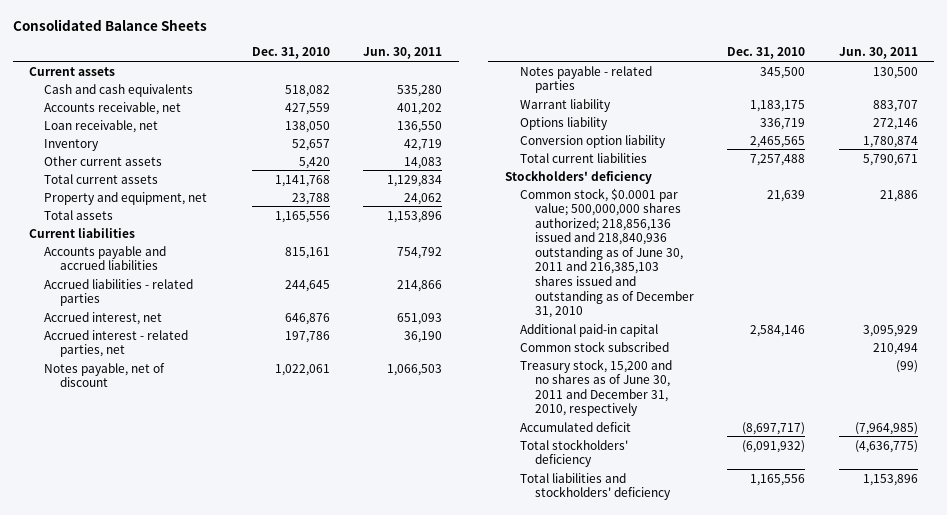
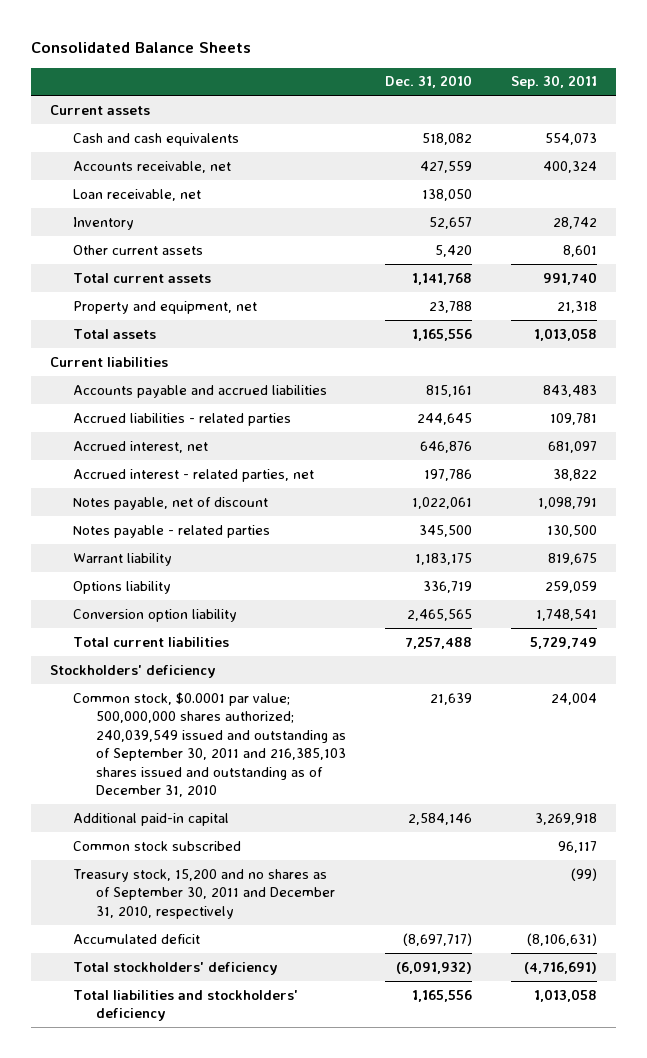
[363,47,443,60] Jun. 30, 2011 -> none
none -> [510,75,597,90] Sep. 30, 2011
[520,187,695,319] Common stock, $0.0001 par value; 500,000,000 shares authorized; 218,856,136 issued and 218,840,936 outstanding as of June 30, 2011 and 216,385,103 shares issued and outstanding as of December 31, 2010 -> [73,691,347,797] Common stock, $0.0001 par value; 500,000,000 shares authorized; 240,039,549 issued and outstanding as of September 30, 2011 and 216,385,103 shares issued and outstanding as of December 31, 2010
[520,358,673,417] Treasury stock, 15,200 and no shares as of June 30, 2011 and December 31, 2010, respectively -> [73,868,336,919] Treasury stock, 15,200 and no shares as of September 30, 2011 and December 31, 2010, respectively

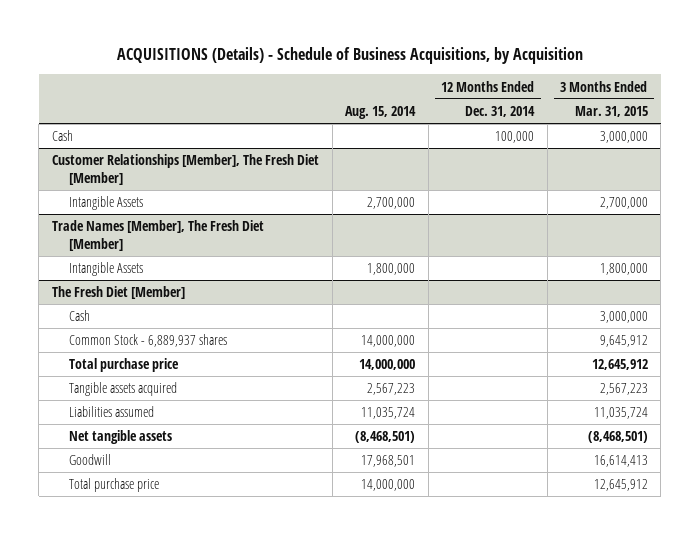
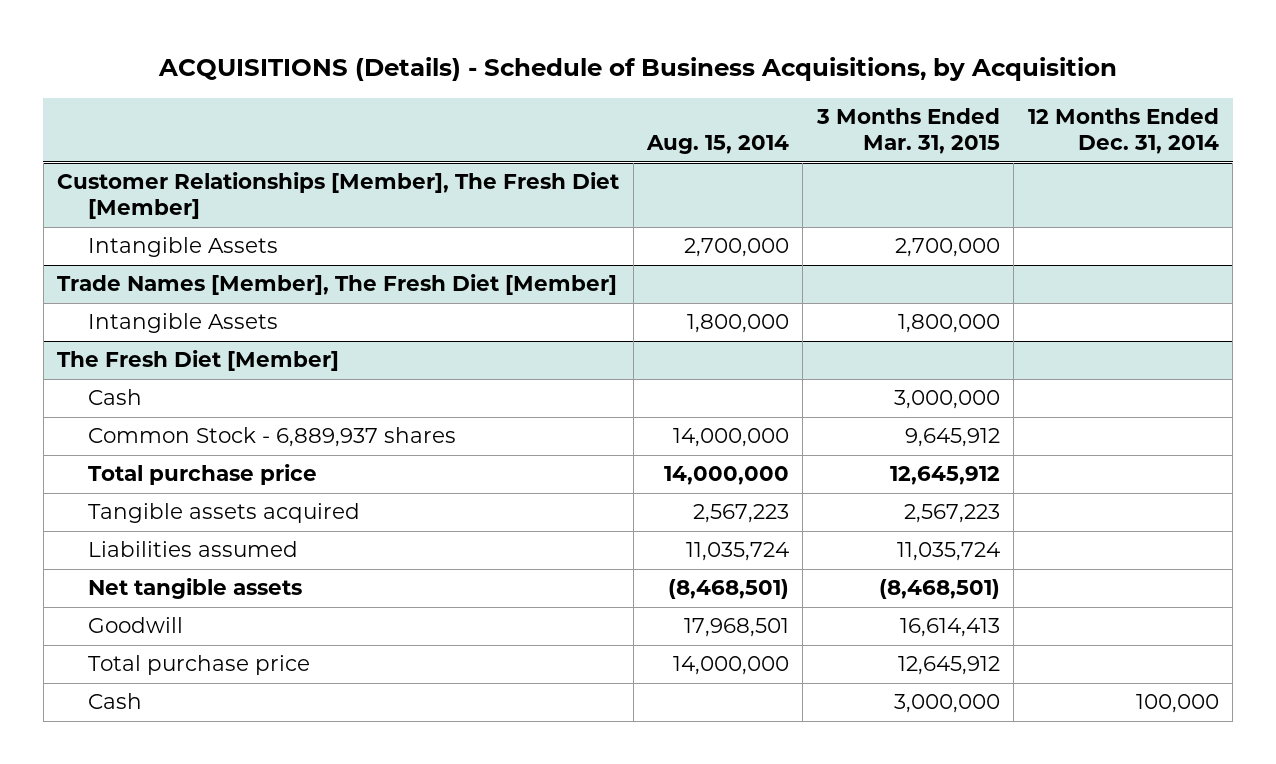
[51,130,73,142] Cash -> none
none -> [88,693,143,710] Cash

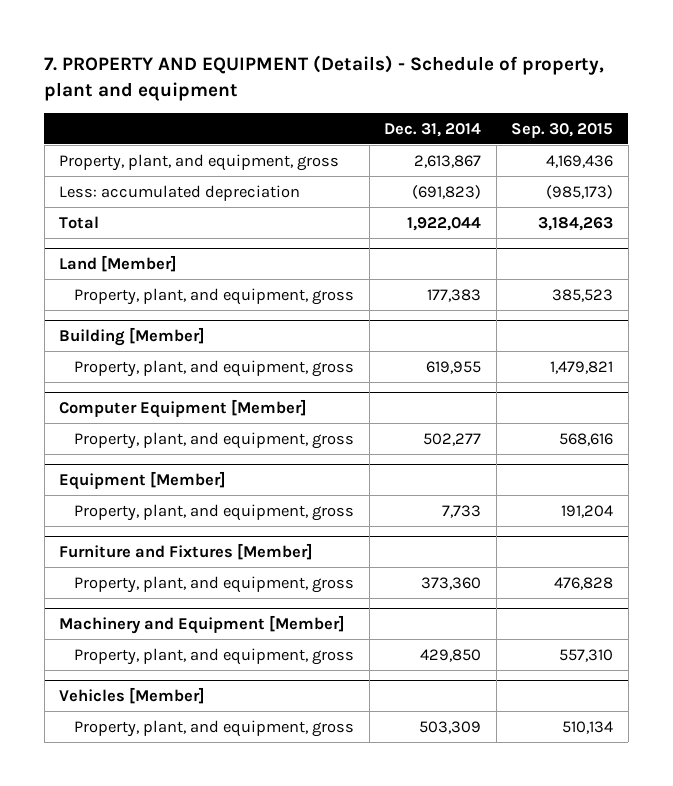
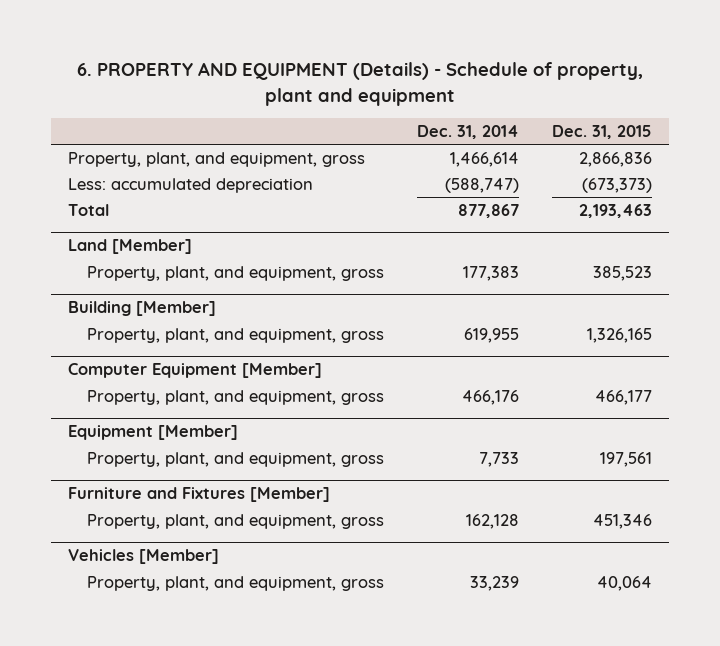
[44,55,605,102] 7. PROPERTY AND EQUIPMENT (Details) - Schedule of property, plant and equipment -> [76,62,643,106] 6. PROPERTY AND EQUIPMENT (Details) - Schedule of property, plant and equipment
[511,122,614,138] Sep. 30, 2015 -> none
none -> [552,124,653,139] Dec. 31, 2015
[414,154,482,168] 2,613,867 -> [450,151,520,167] 1,466,614
[412,184,482,199] (691,823) -> [445,177,520,193] (588,747)
[407,216,482,231] 1,922,044 -> [458,203,520,218] 877,867
[423,432,482,446] 502,277 -> [462,389,520,405] 466,176
[59,614,346,634] Machinery and Equipment [Member] -> none
[74,647,355,665] Property, plant, and equipment, gross -> none
[421,576,482,590] 373,360 -> [466,513,520,529] 162,128
[419,720,482,734] 503,309 -> [470,575,520,591] 33,239

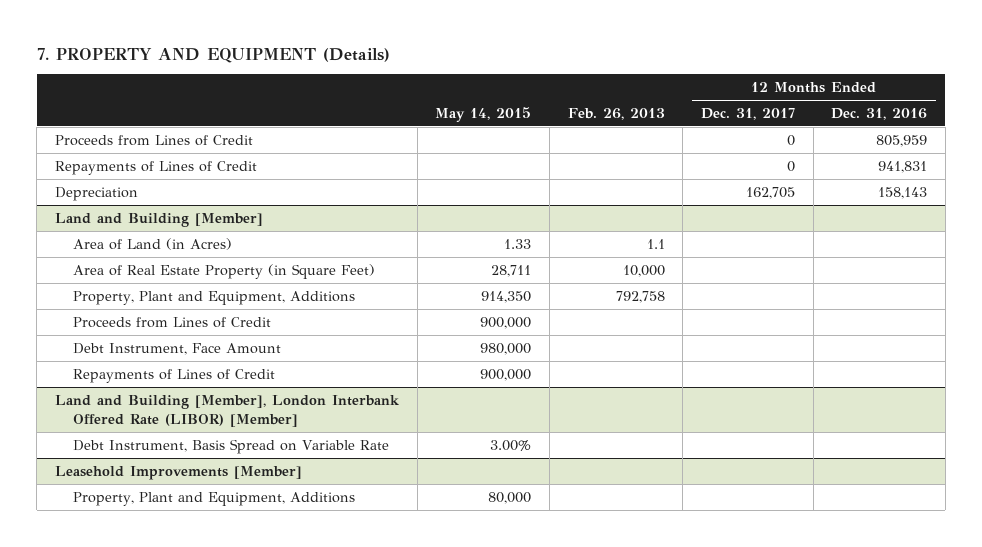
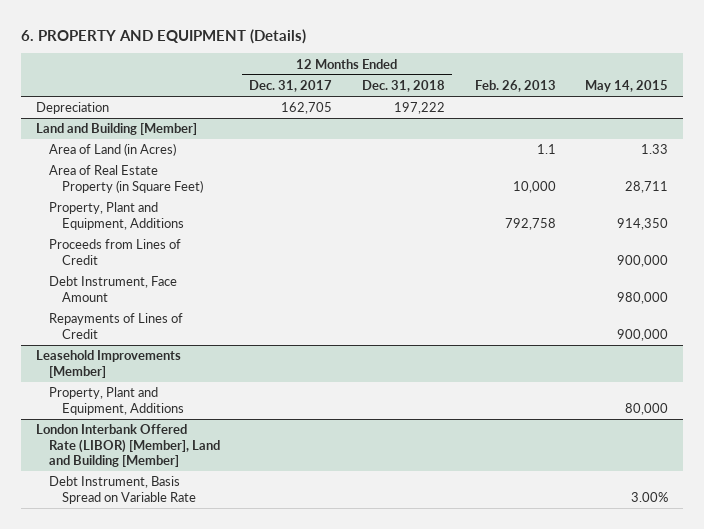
[36,47,390,63] 7. PROPERTY AND EQUIPMENT (Details) -> [21,28,307,44] 6. PROPERTY AND EQUIPMENT (Details)
[831,108,928,121] Dec. 31, 2016 -> none
none -> [361,80,445,93] Dec. 31, 2018
[55,134,254,146] Proceeds from Lines of Credit -> none
[55,160,258,175] Repayments of Lines of Credit -> none
[55,394,401,427] Land and Building [Member], London Interbank Offered Rate (LIBOR) [Member] -> none
[73,438,390,454] Debt Instrument, Basis Spread on Variable Rate -> none
none -> [35,424,220,467] London Interbank Offered Rate (LIBOR) [Member], Land and Building [Member]
none -> [48,476,196,504] Debt Instrument, Basis Spread on Variable Rate

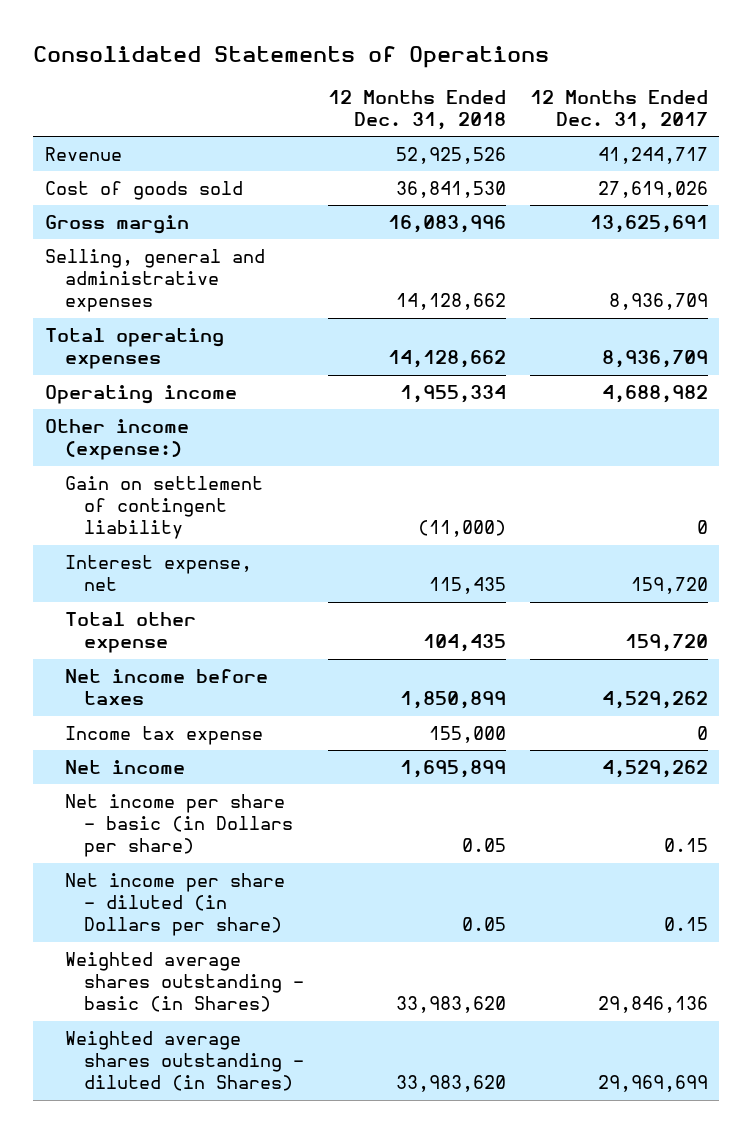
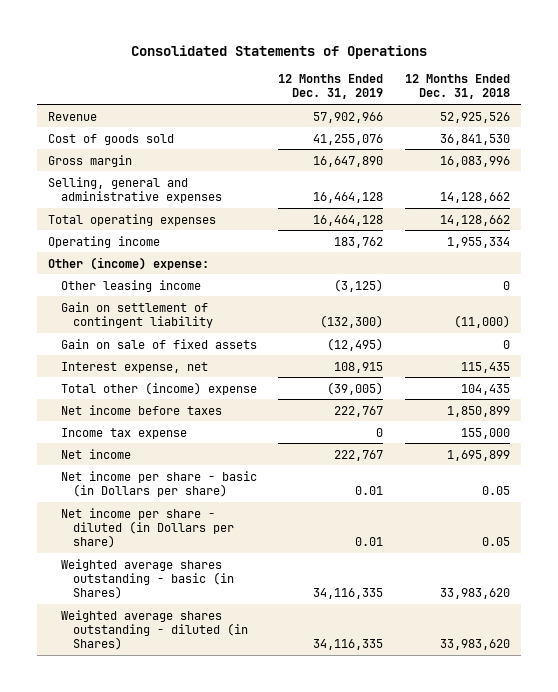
[529,90,708,131] 12 Months Ended Dec. 31, 2017 -> none
none -> [278,74,384,100] 12 Months Ended Dec. 31, 2019
[45,419,190,461] Other income (expense:) -> [48,256,210,270] Other (income) expense:
none -> [60,279,201,292] Other leasing income
none -> [60,338,257,349] Gain on sale of fixed assets
[64,612,196,654] Total other expense -> [60,381,257,395] Total other (income) expense

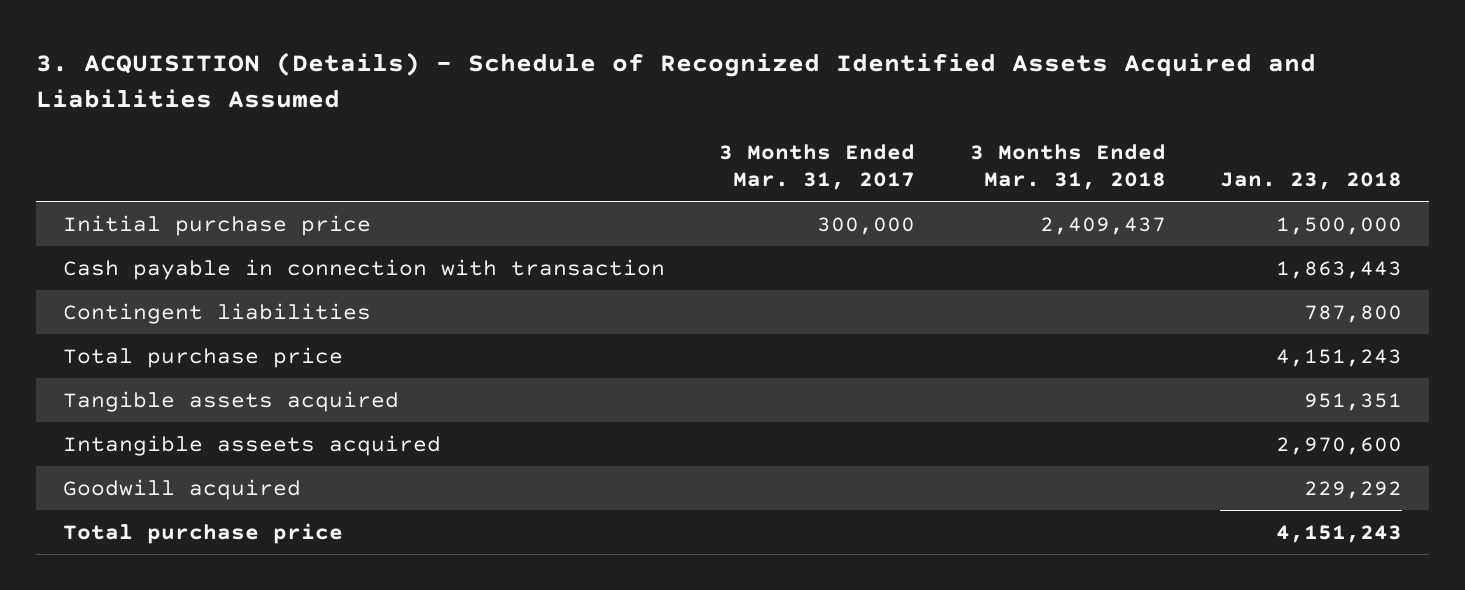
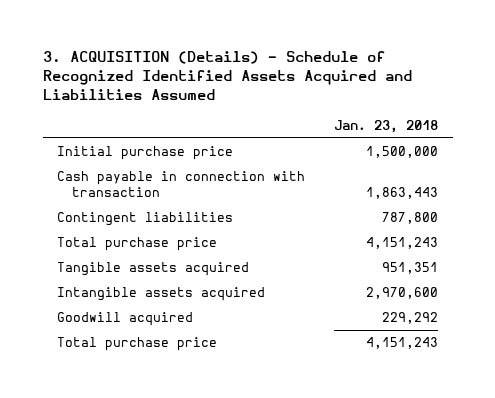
[719,143,916,190] 3 Months Ended Mar. 31, 2017 -> none
[969,143,1166,190] 3 Months Ended Mar. 31, 2018 -> none
[62,434,441,456] Intangible asseets acquired -> [57,287,266,302] Intangible assets acquired

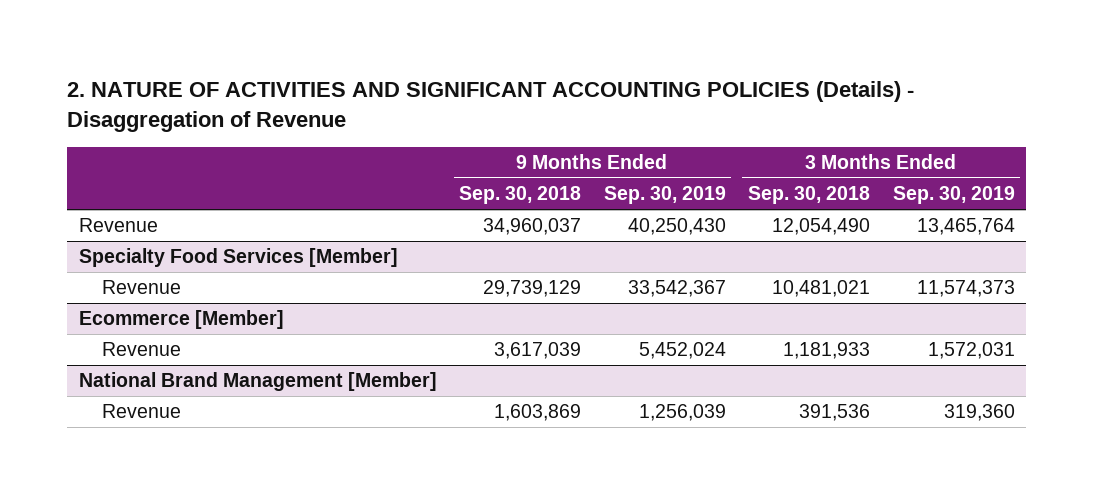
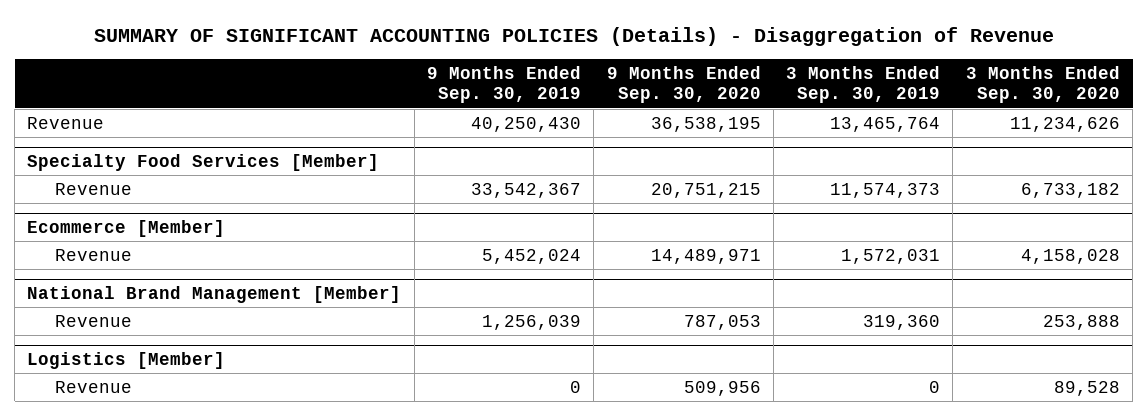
[67,81,915,133] 2. NATURE OF ACTIVITIES AND SIGNIFICANT ACCOUNTING POLICIES (Details) - Disaggregation of Revenue -> [93,26,1054,46] SUMMARY OF SIGNIFICANT ACCOUNTING POLICIES (Details) - Disaggregation of Revenue
[459,186,582,205] Sep. 30, 2018 -> none
[748,186,871,205] Sep. 30, 2018 -> none
none -> [606,65,761,104] 9 Months Ended Sep. 30, 2020
none -> [965,65,1120,104] 3 Months Ended Sep. 30, 2020
none -> [27,352,226,370] Logistics [Member]
none -> [54,380,132,393] Revenue

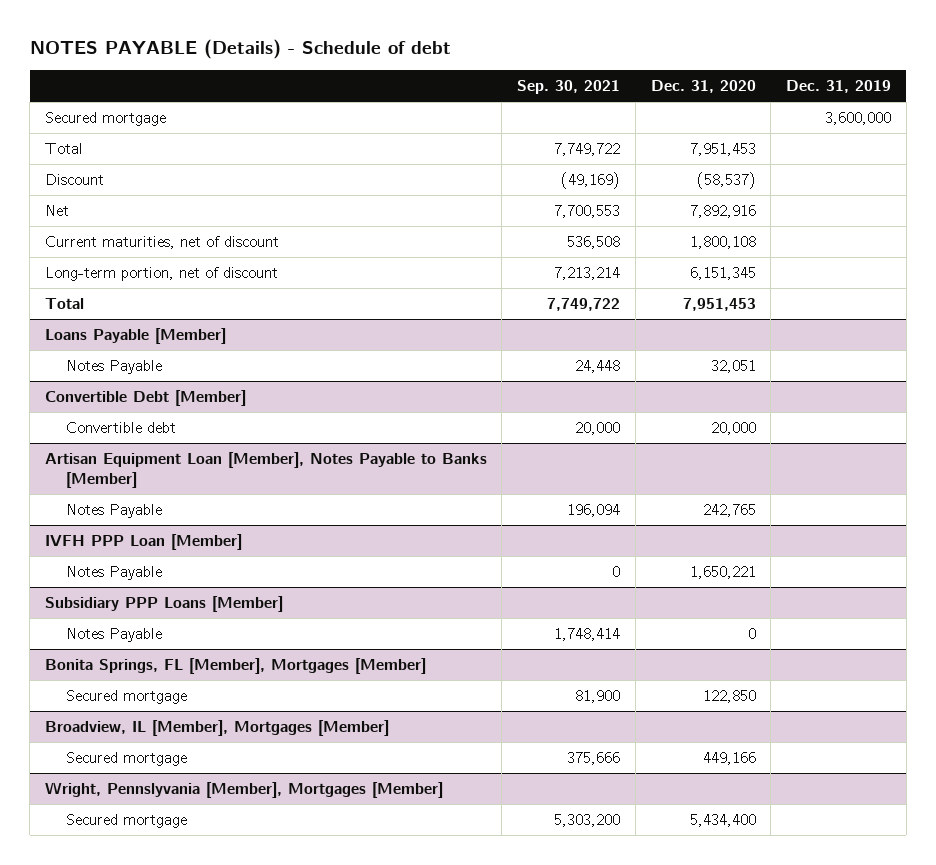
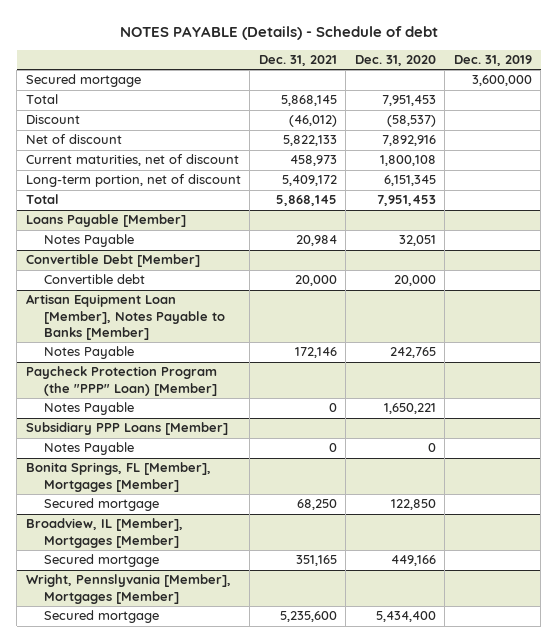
[517,80,621,95] Sep. 30, 2021 -> none
none -> [258,54,337,66] Dec. 31, 2021
[44,204,69,216] Net -> [25,134,122,145] Net of discount
[44,533,242,550] IVFH PPP Loan [Member] -> none
none -> [25,366,218,396] Paycheck Protection Program (the "PPP" Loan) [Member]

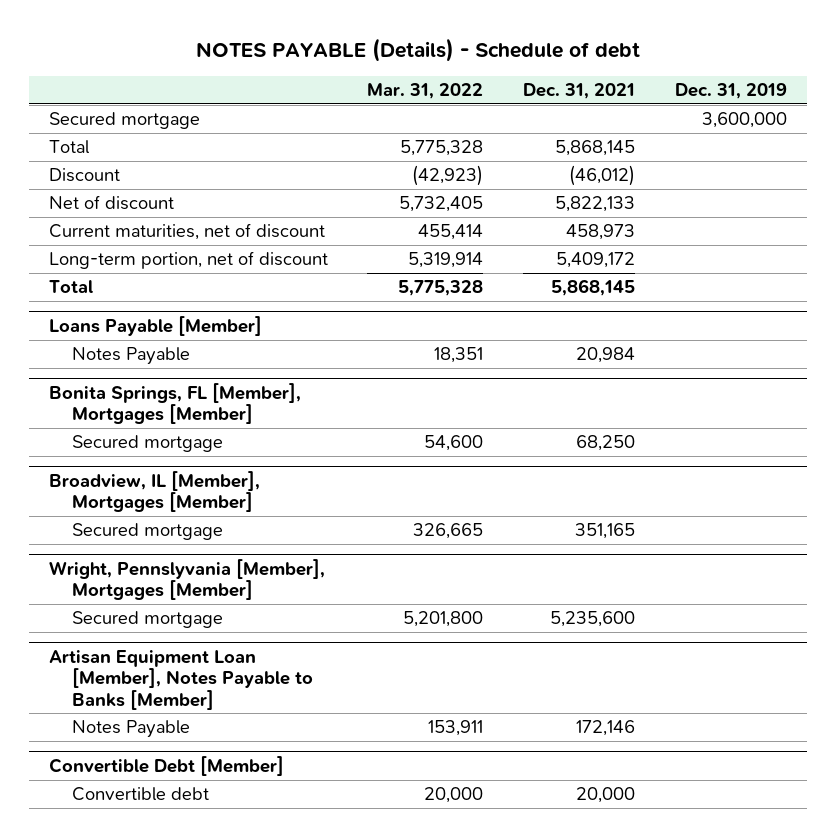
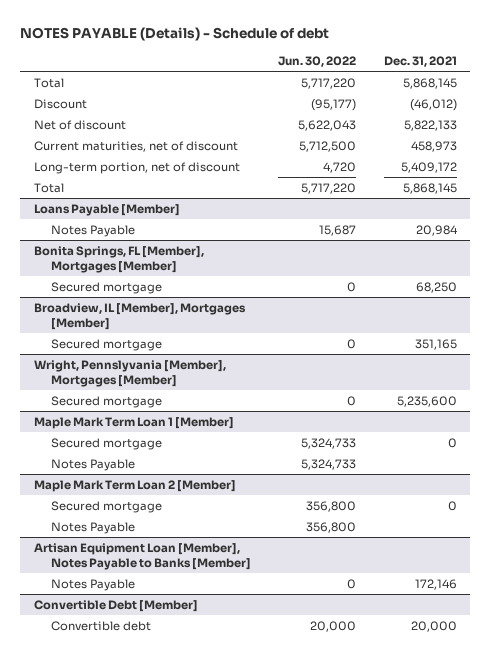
[367,83,484,100] Mar. 31, 2022 -> none
[674,83,787,100] Dec. 31, 2019 -> none
none -> [278,55,357,67] Jun. 30, 2022
[48,112,200,130] Secured mortgage -> none
none -> [33,416,234,429] Maple Mark Term Loan 1 [Member]
none -> [50,437,162,450] Secured mortgage
none -> [50,458,135,471] Notes Payable
none -> [33,479,236,492] Maple Mark Term Loan 2 [Member]
none -> [50,500,162,513] Secured mortgage
none -> [50,521,135,534] Notes Payable

